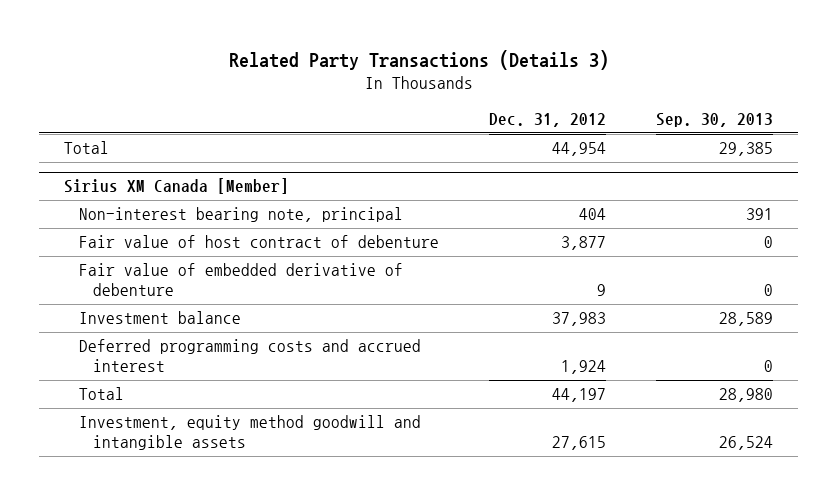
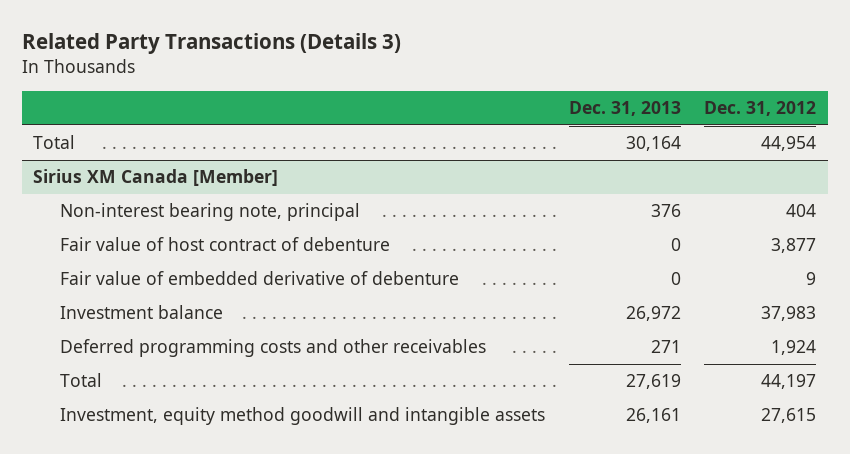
[656,113,774,128] Sep. 30, 2013 -> none
none -> [568,101,681,117] Dec. 31, 2013
[78,339,421,373] Deferred programming costs and accrued interest -> [60,339,487,358] Deferred programming costs and other receivables

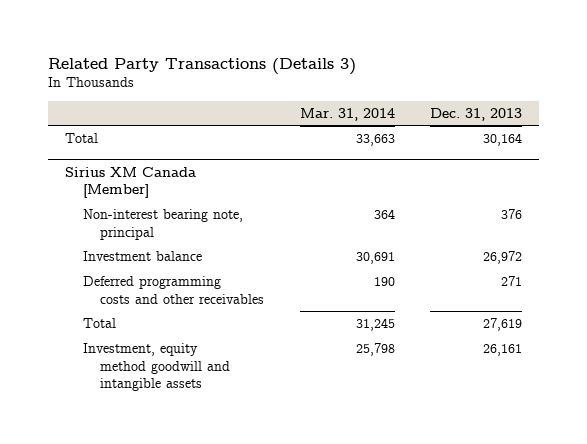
[704,101,817,117] Dec. 31, 2012 -> none
none -> [299,107,395,121] Mar. 31, 2014
[60,237,391,252] Fair value of host contract of debenture -> none
[60,271,460,286] Fair value of embedded derivative of debenture -> none

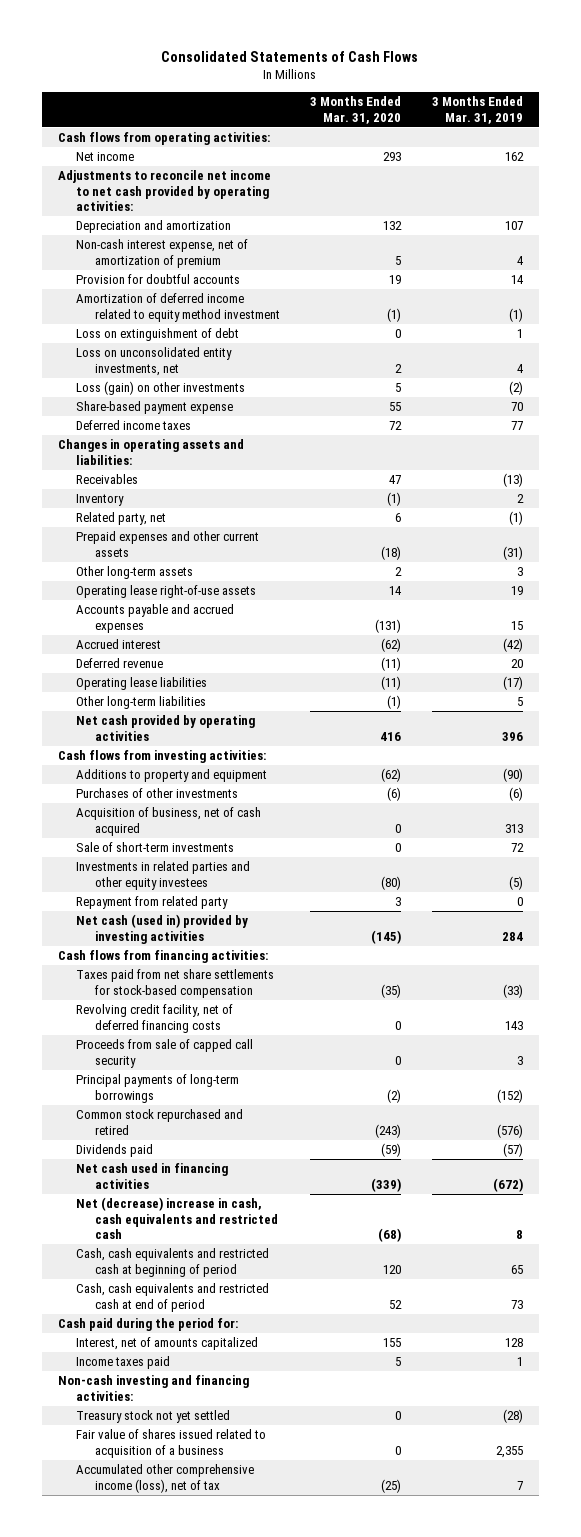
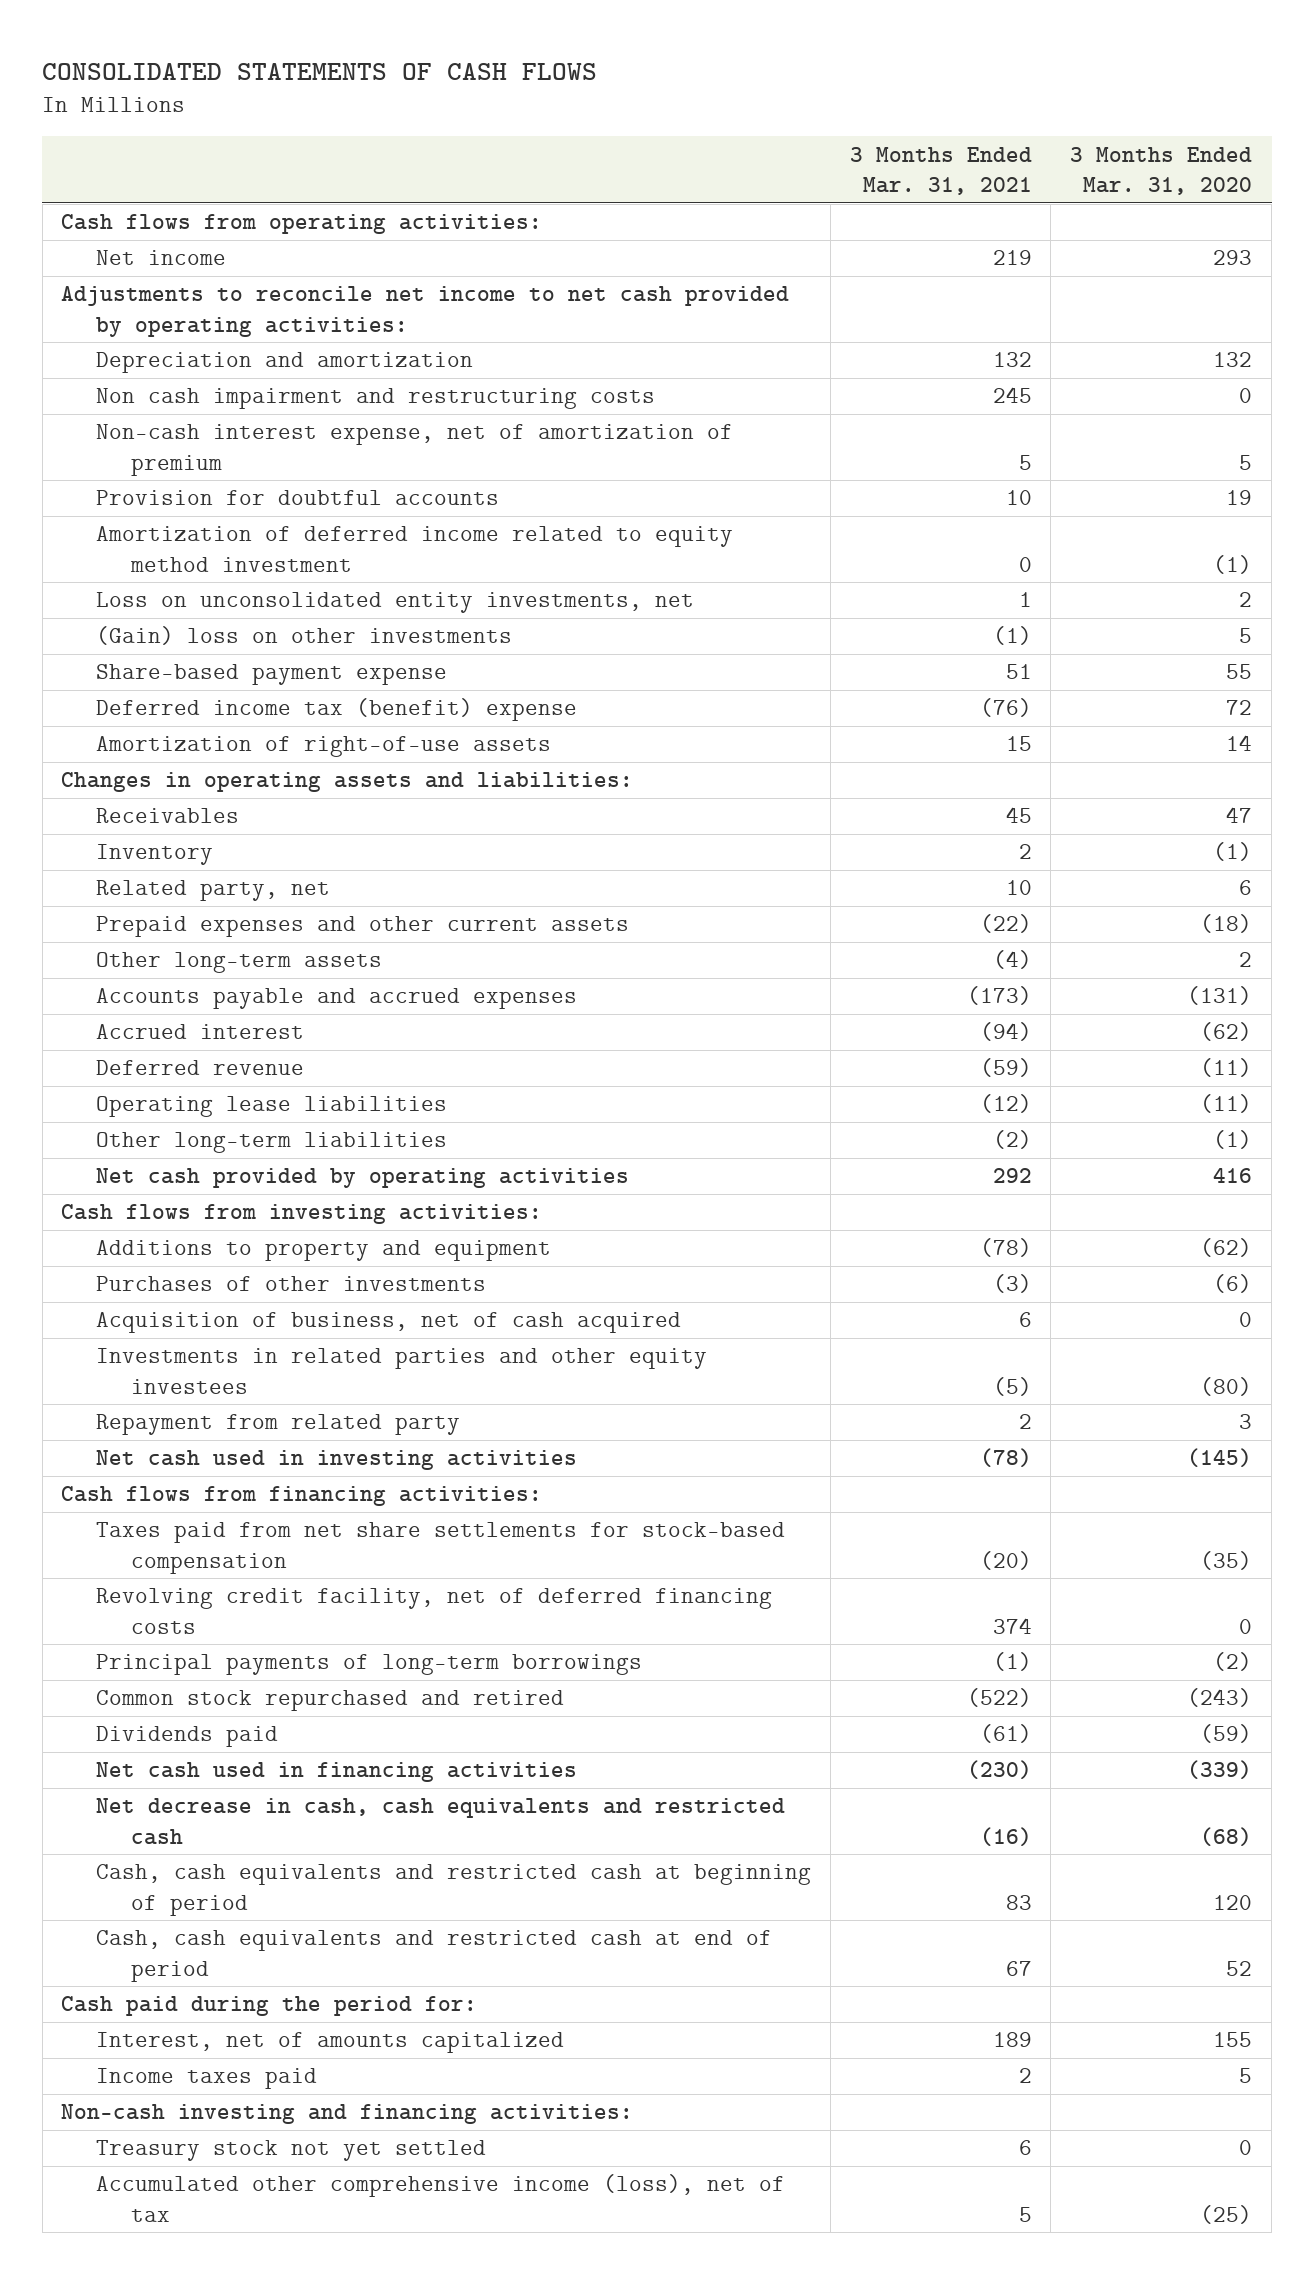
[161,51,419,63] Consolidated Statements of Cash Flows -> [42,62,598,80] CONSOLIDATED STATEMENTS OF CASH FLOWS
[432,96,524,124] 3 Months Ended Mar. 31, 2019 -> none
none -> [849,146,1032,196] 3 Months Ended Mar. 31, 2021
none -> [96,388,656,410] Non cash impairment and restructuring costs
[76,328,240,342] Loss on extinguishment of debt -> none
[76,381,246,396] Loss (gain) on other investments -> [96,626,513,646] (Gain) loss on other investments
[76,420,192,431] Deferred income taxes -> [96,698,578,722] Deferred income tax (benefit) expense
none -> [96,736,552,758] Amortization of right-of-use assets
[76,585,257,599] Operating lease right-of-use assets -> none
[76,842,235,853] Sale of short-term investments -> none
[76,914,249,944] Net cash (used in) provided by investing activities -> [96,1450,578,1471] Net cash used in investing activities
[76,1039,254,1068] Proceeds from sale of capped call security -> none
[76,1197,278,1240] Net (decrease) increase in cash, cash equivalents and restricted cash -> [96,1798,786,1845] Net decrease in cash, cash equivalents and restricted cash
[76,1429,267,1458] Fair value of shares issued related to acquisition of a business -> none

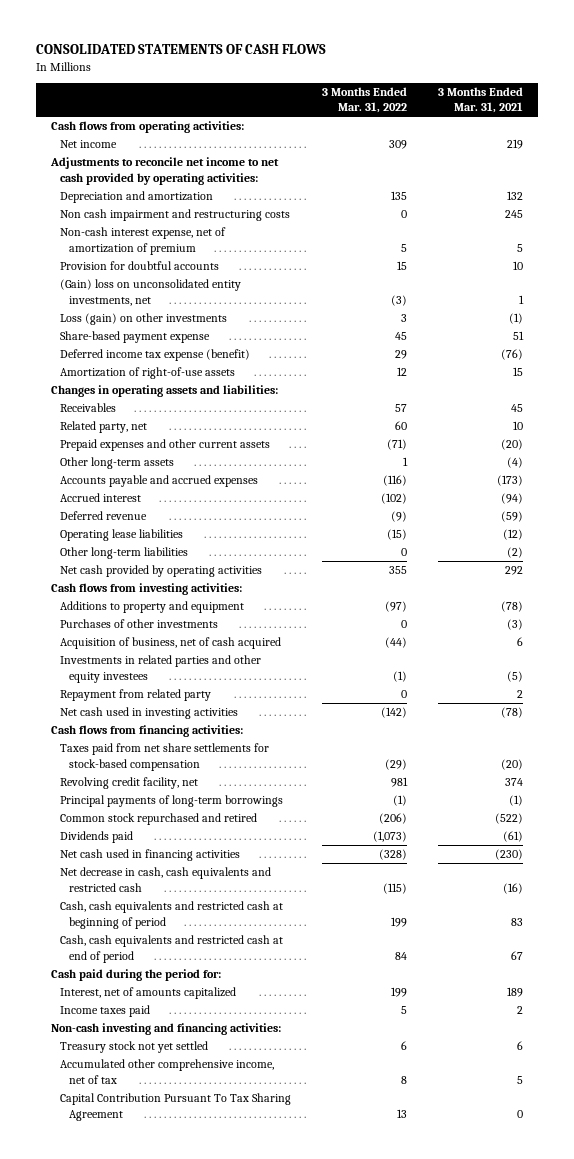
[1070,146,1253,196] 3 Months Ended Mar. 31, 2020 -> none
none -> [321,86,407,114] 3 Months Ended Mar. 31, 2022
[96,526,734,572] Amortization of deferred income related to equity method investment -> none
[96,592,695,614] Loss on unconsolidated entity investments, net -> [59,279,241,306] (Gain) loss on unconsolidated entity investments, net
[96,626,513,646] (Gain) loss on other investments -> [59,313,227,326] Loss (gain) on other investments
[96,698,578,722] Deferred income tax (benefit) expense -> [59,349,250,362] Deferred income tax expense (benefit)
[96,844,214,866] Inventory -> none
[979,914,1032,934] (22) -> [500,439,523,451] (20)
[96,1588,773,1634] Revolving credit facility, net of deferred financing costs -> [59,777,198,790] Revolving credit facility, net
[96,2174,786,2222] Accumulated other comprehensive income (loss), net of tax -> [59,1059,274,1084] Accumulated other comprehensive income, net of tax
none -> [59,1093,291,1121] Capital Contribution Pursuant To Tax Sharing Agreement

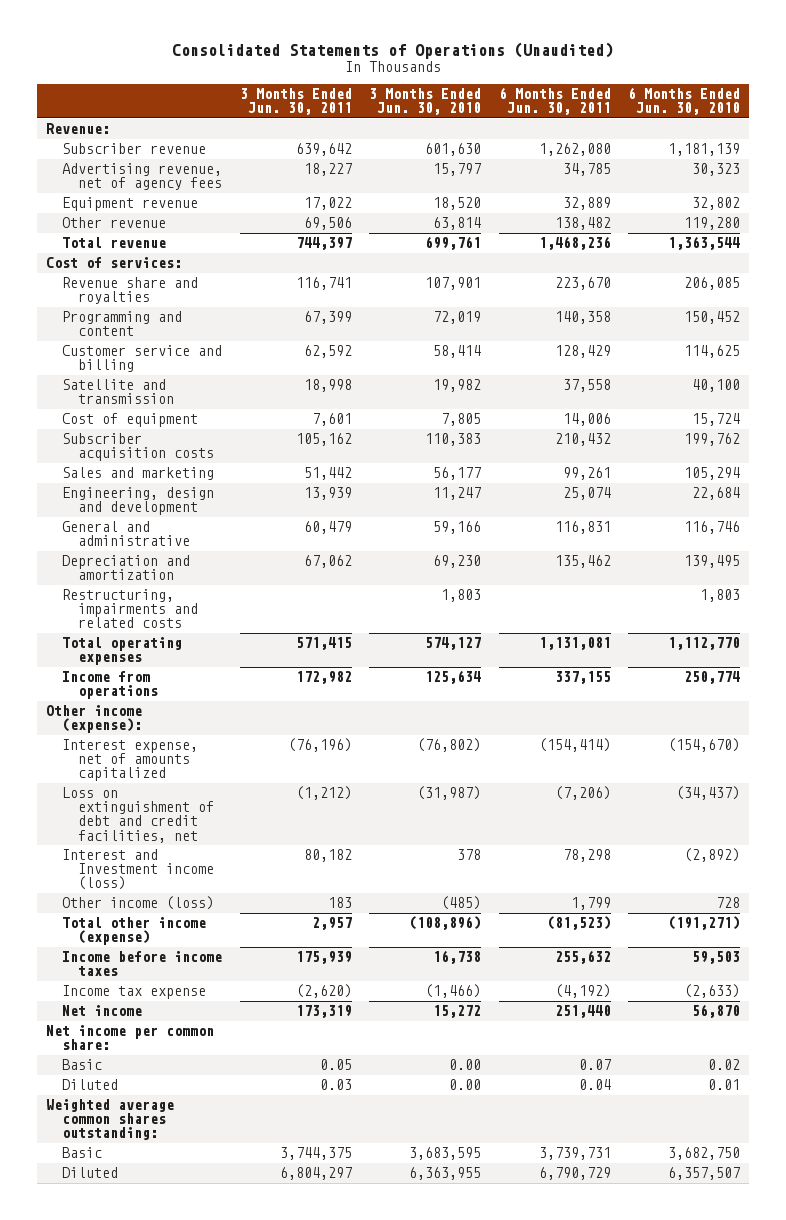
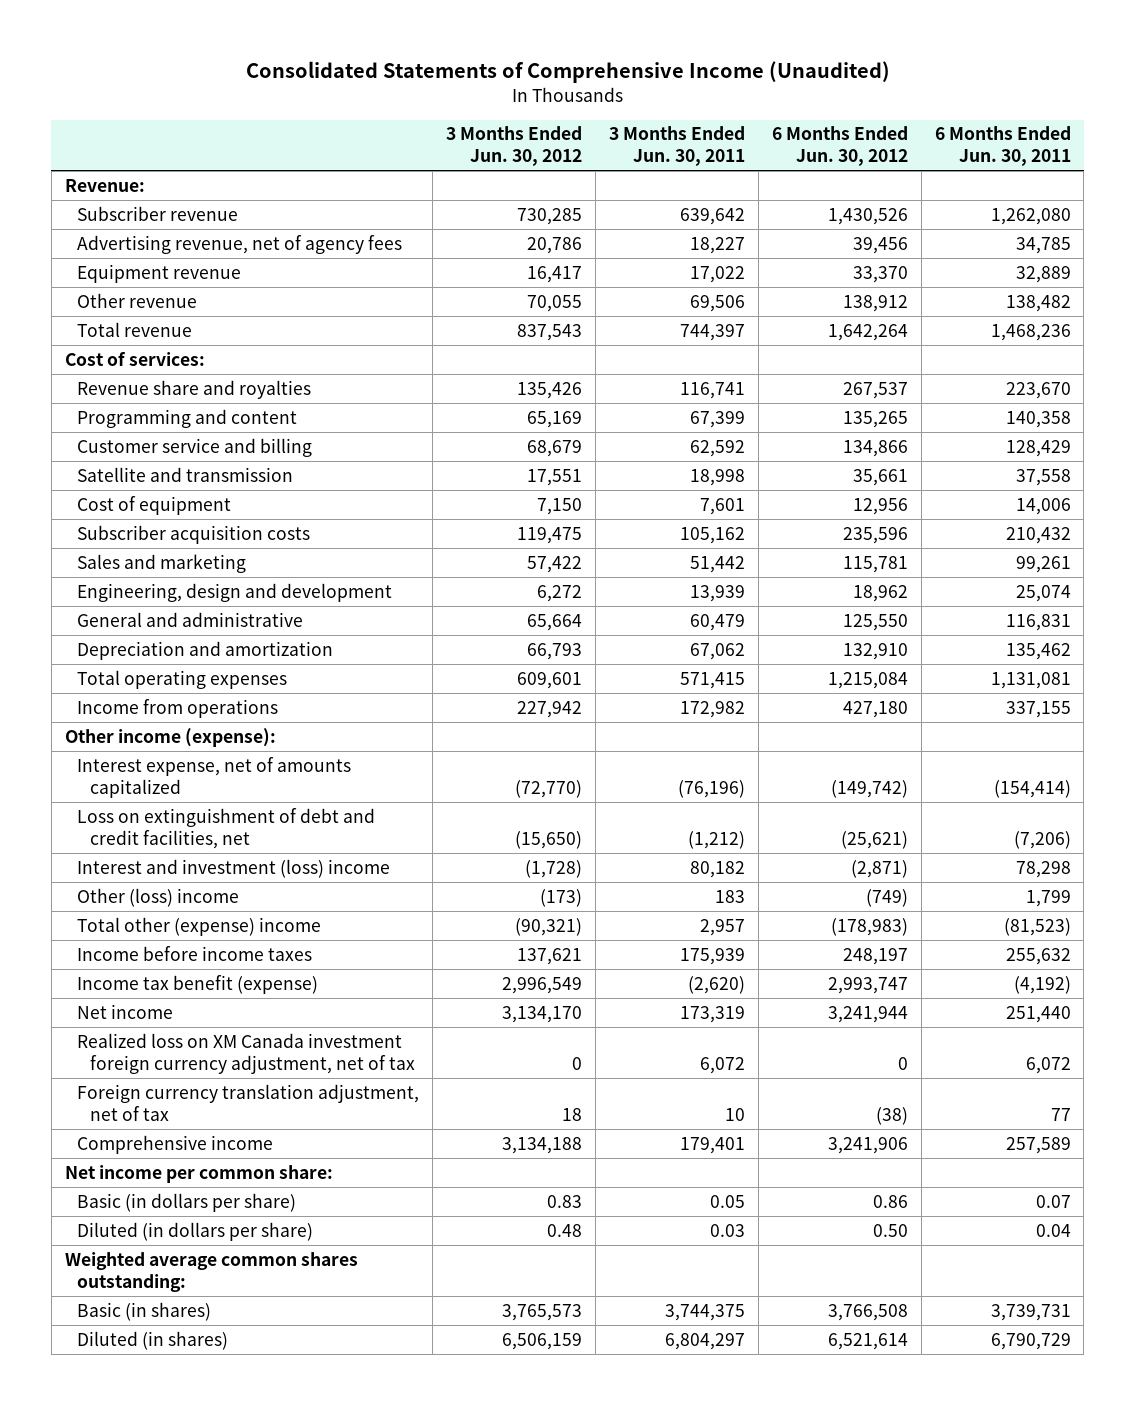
[172,41,614,59] Consolidated Statements of Operations (Unaudited) -> [245,61,890,84] Consolidated Statements of Comprehensive Income (Unaudited)
[369,88,482,116] 3 Months Ended Jun. 30, 2010 -> none
[627,87,740,116] 6 Months Ended Jun. 30, 2010 -> none
none -> [446,126,583,167] 3 Months Ended Jun. 30, 2012
none -> [771,126,908,167] 6 Months Ended Jun. 30, 2012
[62,589,199,629] Restructuring, impairments and related costs -> none
[62,849,215,891] Interest and Investment income (loss) -> [77,858,391,878] Interest and investment (loss) income
[62,896,215,911] Other income (loss) -> [77,887,240,907] Other (loss) income
[62,917,207,946] Total other income (expense) -> [77,916,322,936] Total other (expense) income
[62,985,207,1000] Income tax expense -> [77,974,319,994] Income tax benefit (expense)
none -> [77,1032,415,1074] Realized loss on XM Canada investment foreign currency adjustment, net of tax
none -> [77,1083,420,1121] Foreign currency translation adjustment, net of tax
none -> [77,1134,274,1154] Comprehensive income
[62,1059,103,1071] Basic -> [77,1192,297,1212] Basic (in dollars per share)
[62,1079,119,1091] Diluted -> [77,1221,314,1241] Diluted (in dollars per share)
[62,1147,103,1159] Basic -> [77,1301,212,1321] Basic (in shares)
[62,1167,119,1179] Diluted -> [77,1330,229,1350] Diluted (in shares)

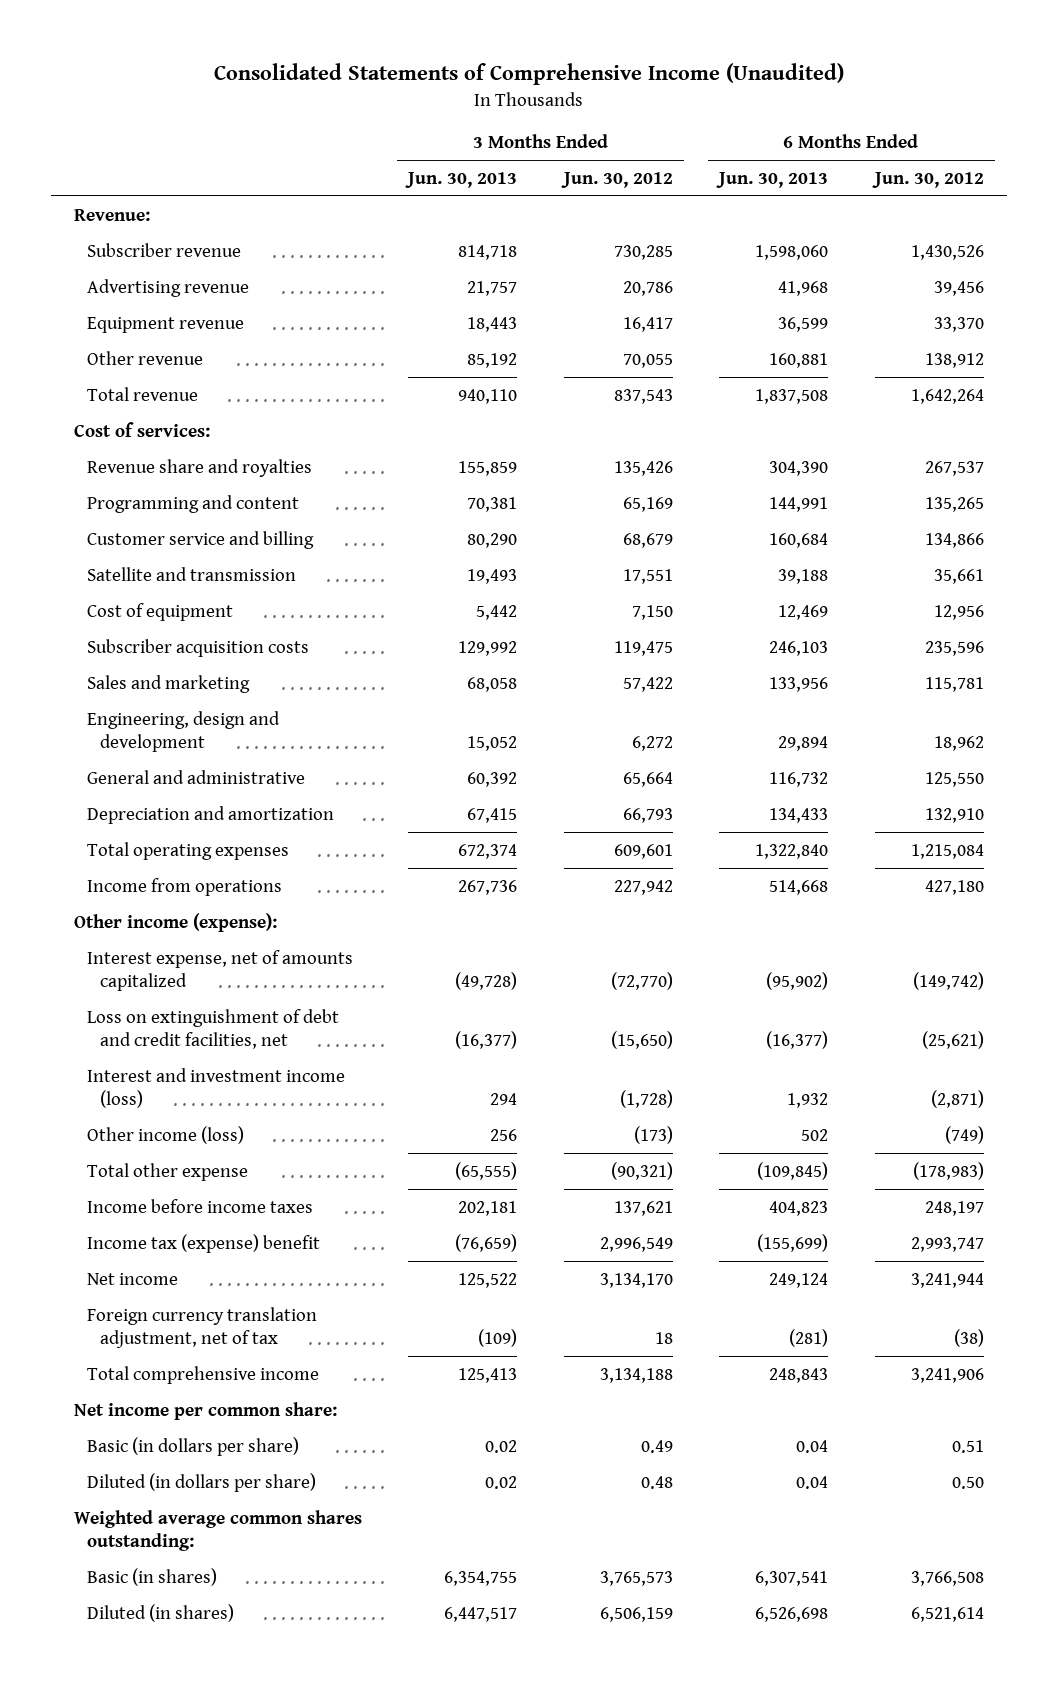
[608,126,745,167] 3 Months Ended Jun. 30, 2011 -> none
[934,126,1071,167] 6 Months Ended Jun. 30, 2011 -> none
none -> [405,171,518,188] Jun. 30, 2013
none -> [716,171,829,188] Jun. 30, 2013
[77,234,403,254] Advertising revenue, net of agency fees -> [87,278,250,297] Advertising revenue
[77,858,391,878] Interest and investment (loss) income -> [87,1067,346,1108] Interest and investment income (loss)
[77,887,240,907] Other (loss) income -> [87,1125,245,1144] Other income (loss)
[77,916,322,936] Total other (expense) income -> [87,1162,249,1181] Total other expense
[77,974,319,994] Income tax benefit (expense) -> [87,1233,321,1253] Income tax (expense) benefit
[77,1032,415,1074] Realized loss on XM Canada investment foreign currency adjustment, net of tax -> none
[77,1134,274,1154] Comprehensive income -> [87,1365,320,1384] Total comprehensive income
[547,1194,583,1208] 0.83 -> [640,1439,673,1453] 0.49
[872,1194,908,1208] 0.86 -> [951,1439,984,1453] 0.51

